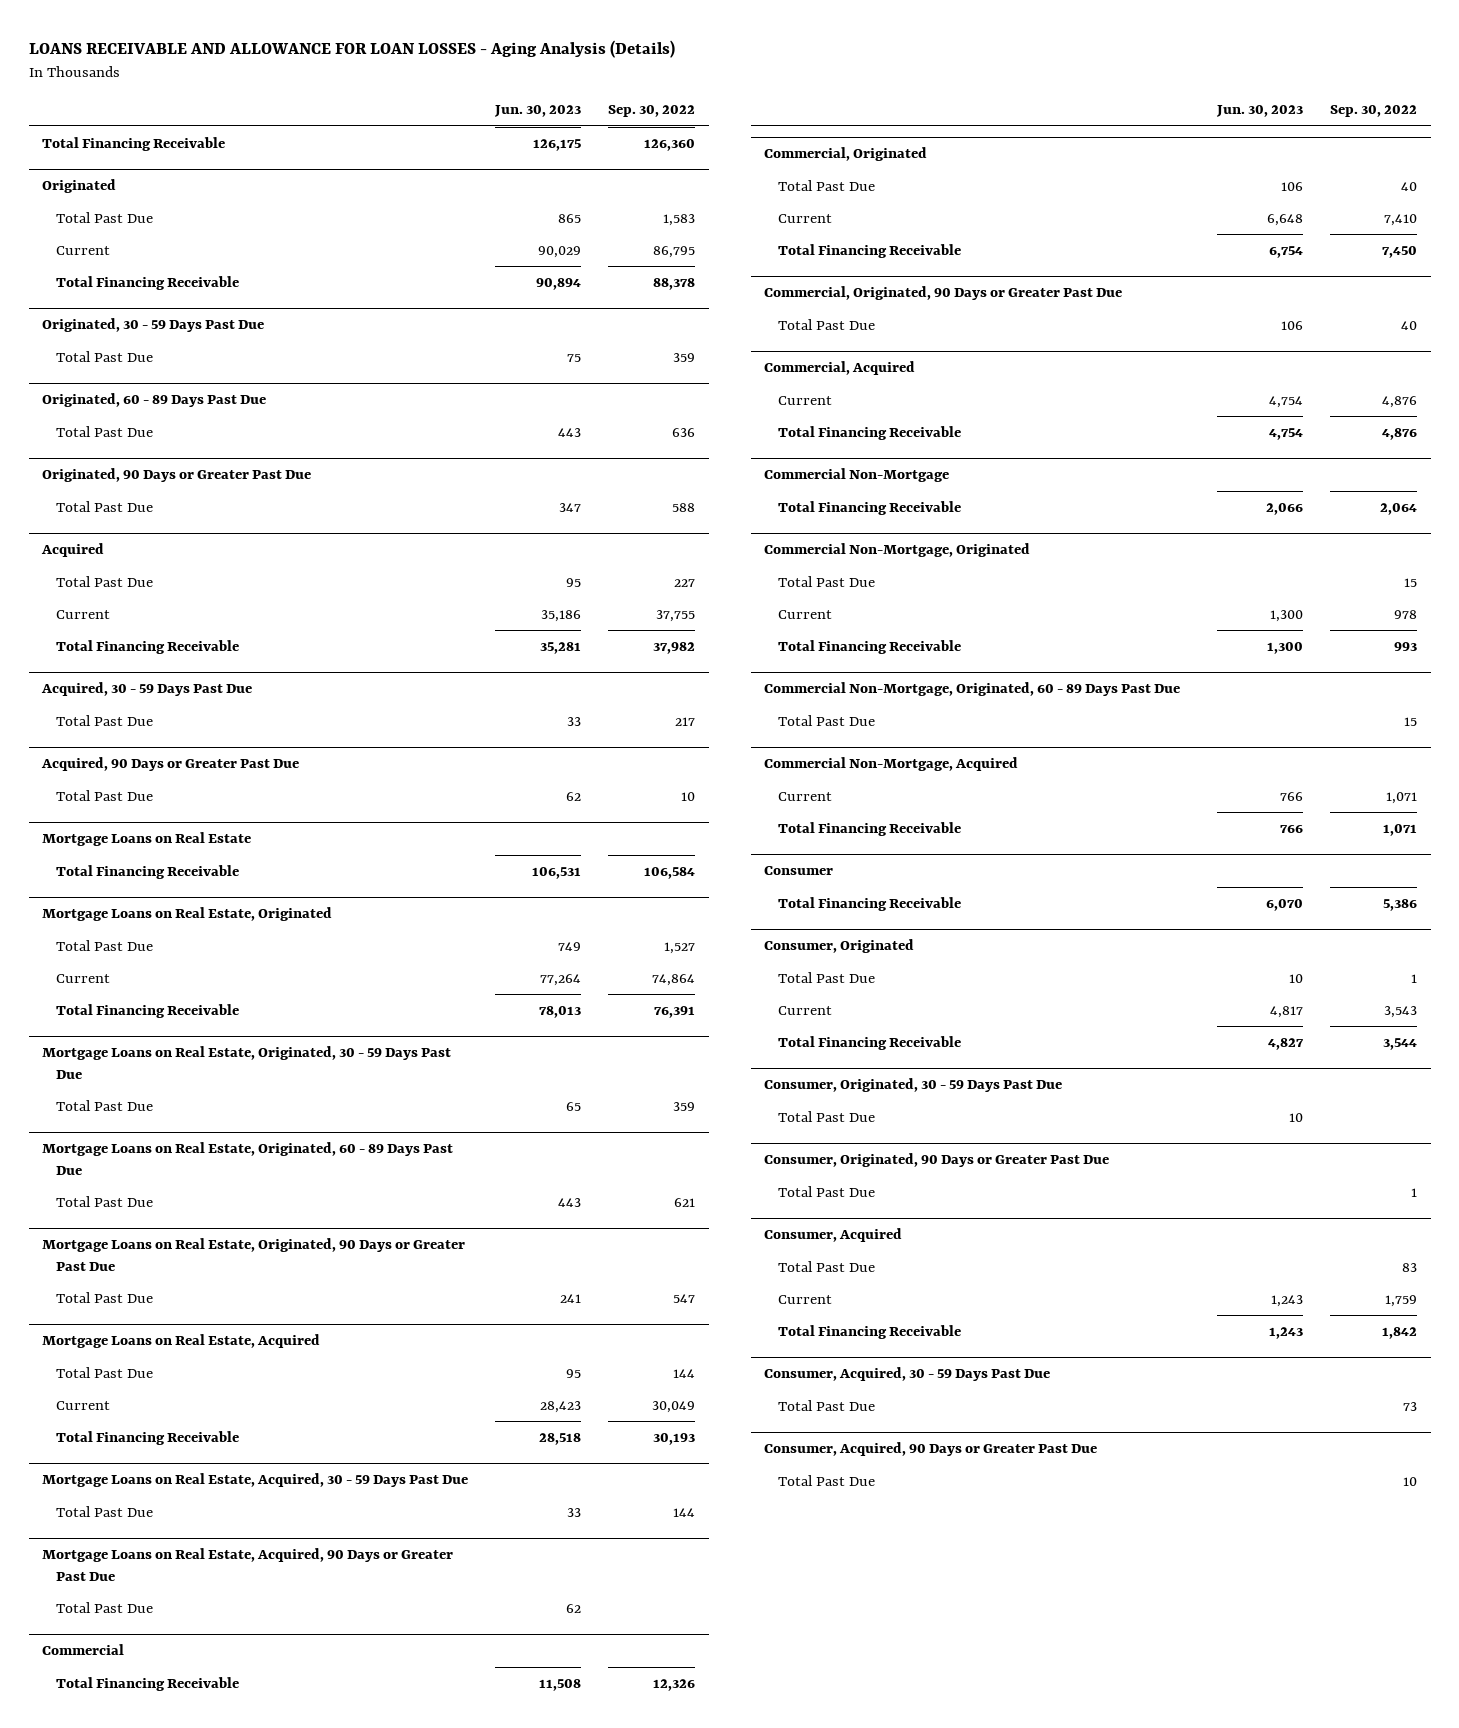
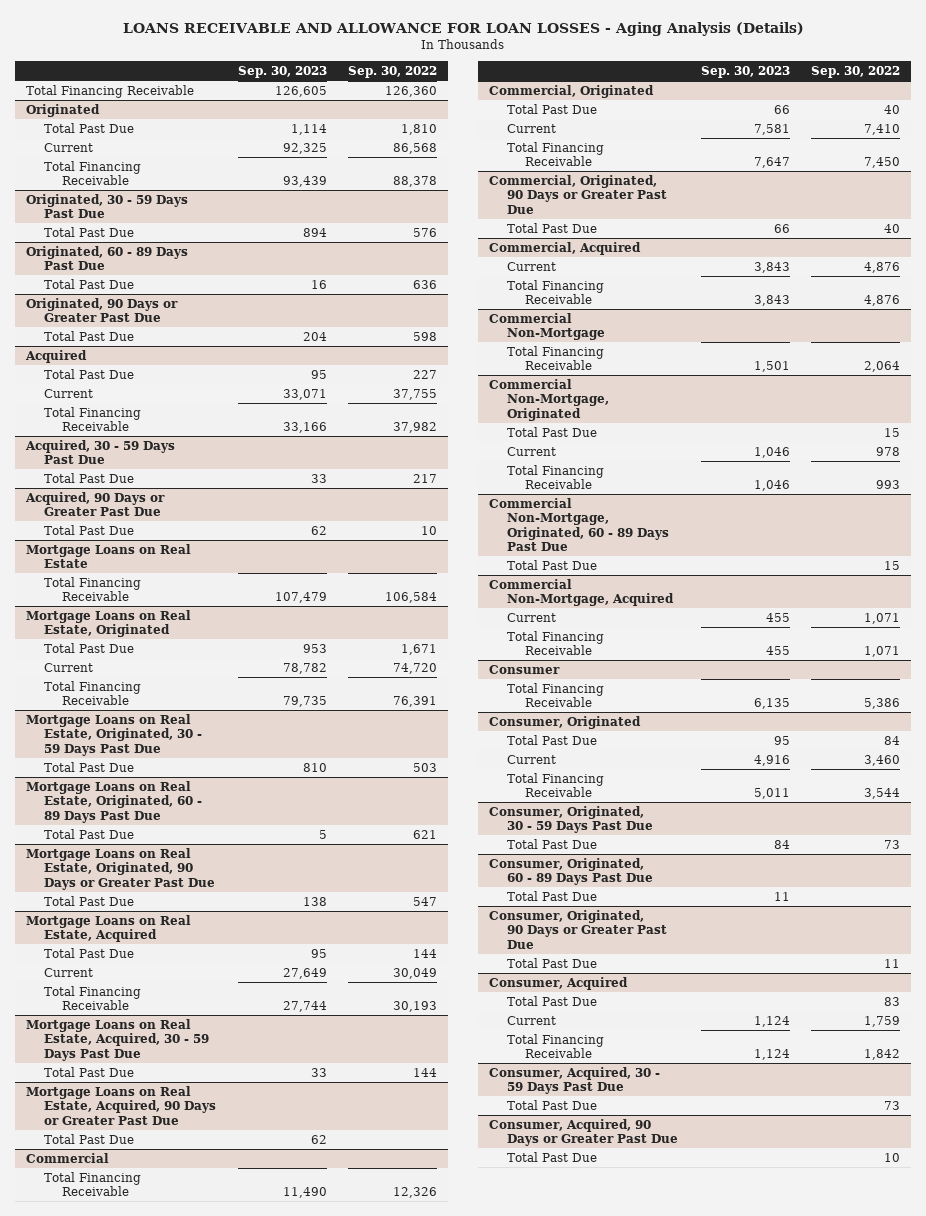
[494,105,582,118] Jun. 30, 2023 -> none
none -> [237,65,327,78] Sep. 30, 2023
[663,213,696,226] 1,583 -> [401,123,438,135] 1,810
[653,245,696,258] 86,795 -> [393,142,438,154] 86,568
[673,352,696,362] 359 -> [413,227,438,237] 576
[672,502,696,512] 588 -> [413,331,438,341] 598
[664,941,696,954] 1,527 -> [401,643,438,655] 1,671
[652,973,696,986] 74,864 -> [393,662,438,674] 74,720
[673,1101,696,1111] 359 -> [413,762,438,772] 503
[1411,973,1418,983] 1 -> [884,735,901,745] 84
[1384,1005,1418,1018] 3,543 -> [864,754,901,766] 3,460
none -> [507,838,598,849] Total Past Due
none -> [488,857,654,886] Consumer, Originated, 60 - 89 Days Past Due
[1411,1187,1418,1197] 1 -> [884,958,901,968] 11

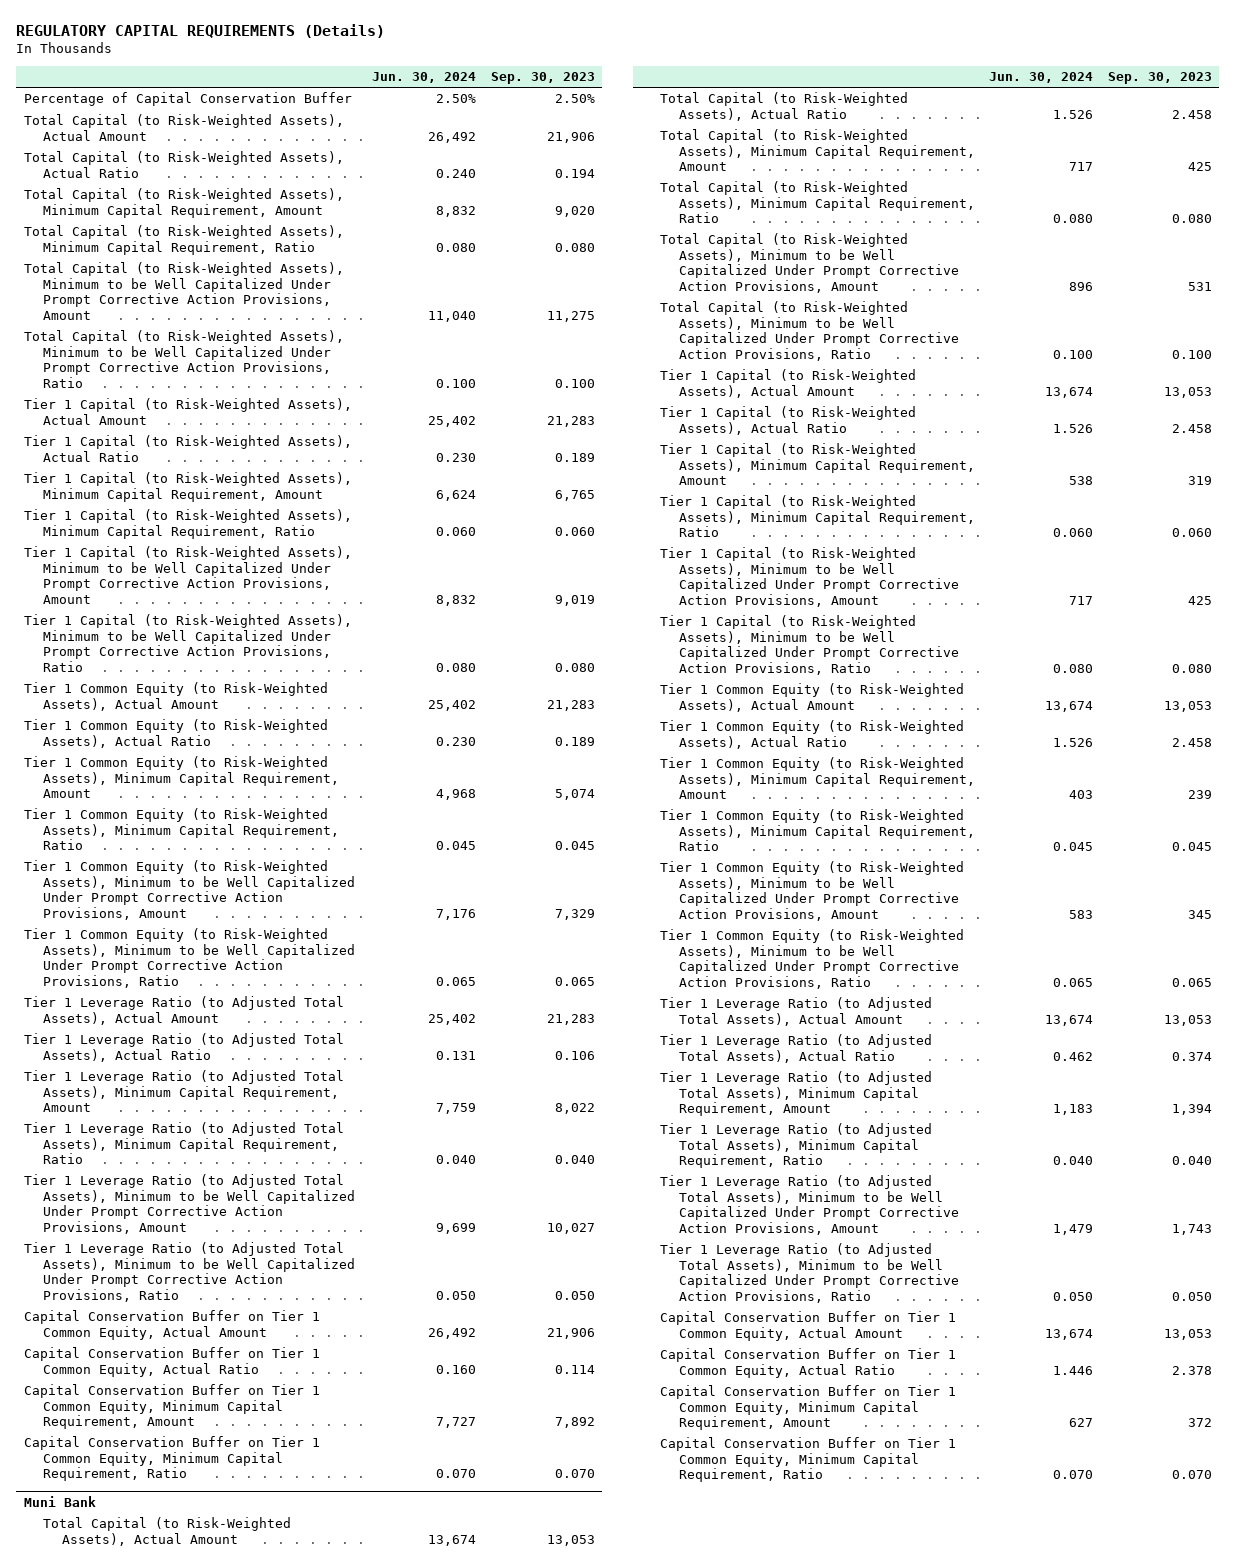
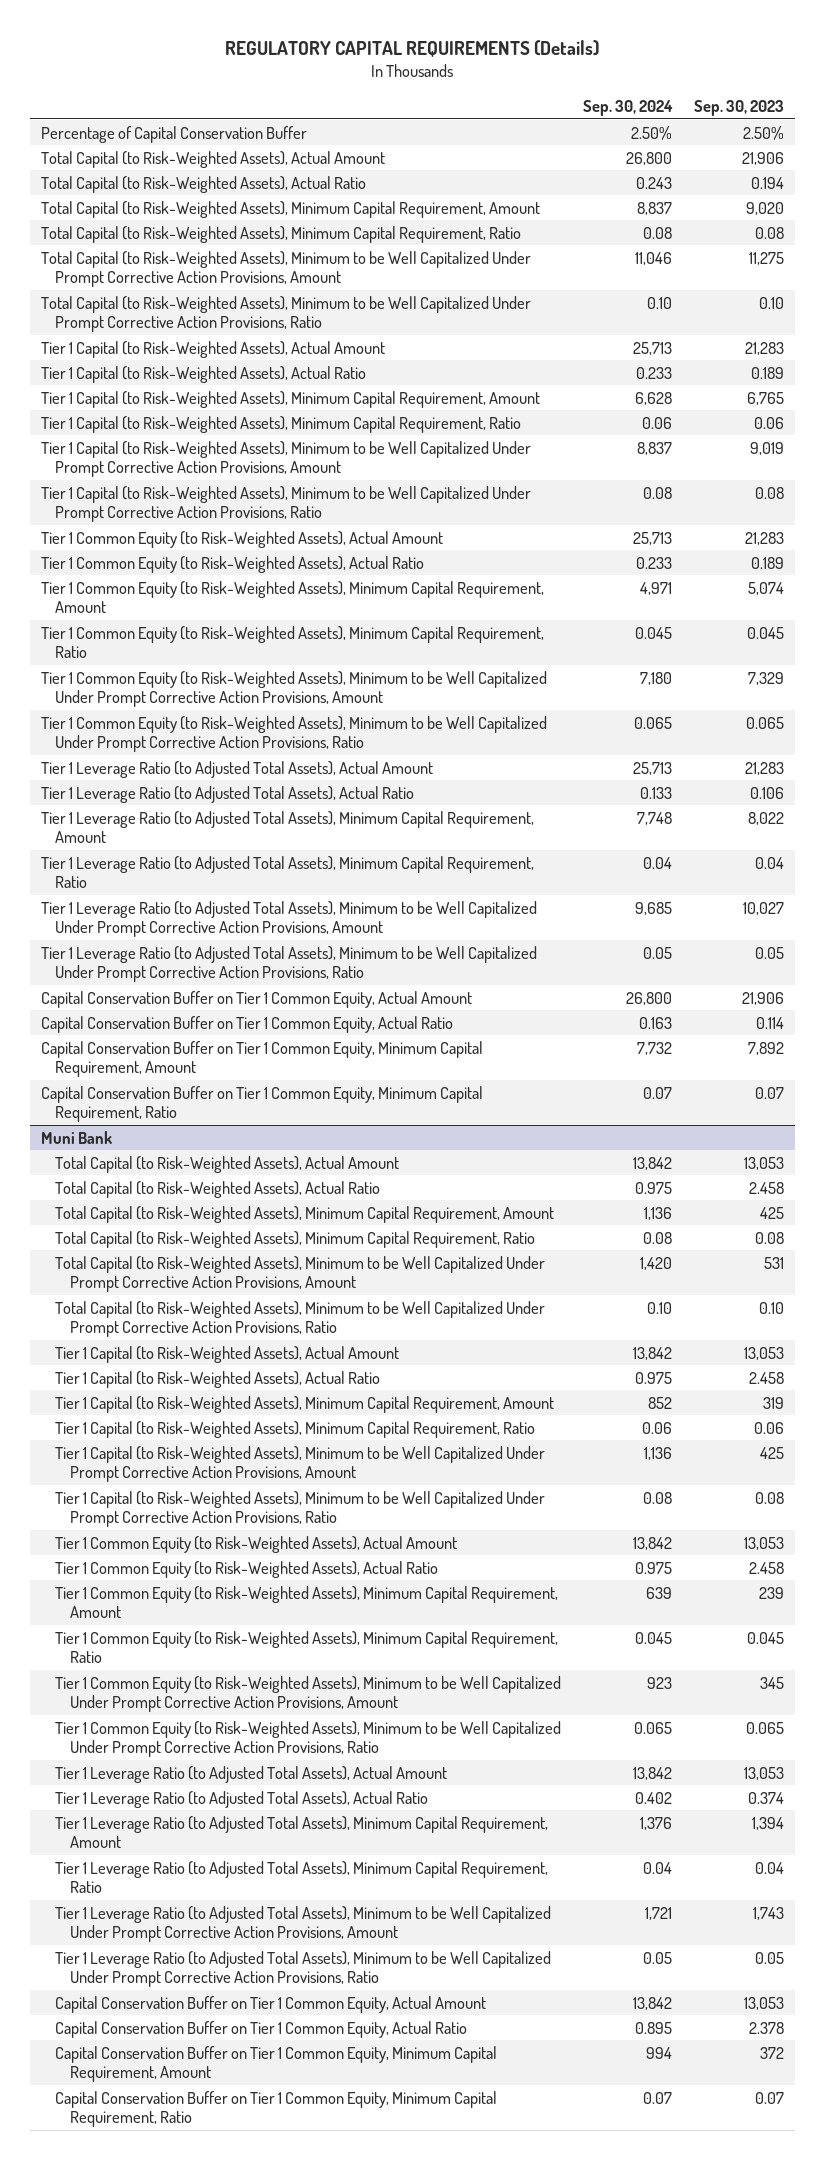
[372,71,477,83] Jun. 30, 2024 -> none
none -> [583,100,674,117] Sep. 30, 2024
[554,242,595,252] 0.080 -> [754,226,784,239] 0.08
[554,378,595,388] 0.100 -> [758,296,784,309] 0.10
[554,526,595,536] 0.060 -> [753,416,784,429] 0.06
[554,662,595,672] 0.080 -> [754,486,784,499] 0.08
[554,1155,595,1165] 0.040 -> [754,856,784,869] 0.04
[554,1290,595,1300] 0.050 -> [754,946,784,959] 0.05
[554,1469,595,1479] 0.070 -> [754,1086,784,1099] 0.07
[1171,214,1212,224] 0.080 -> [754,1231,784,1244] 0.08
[1171,349,1212,359] 0.100 -> [758,1301,784,1314] 0.10
[1171,528,1212,538] 0.060 -> [753,1421,784,1434] 0.06
[1171,663,1212,673] 0.080 -> [754,1491,784,1504] 0.08
[1171,1156,1212,1166] 0.040 -> [754,1861,784,1874] 0.04
[1171,1291,1212,1301] 0.050 -> [754,1951,784,1964] 0.05
[1171,1470,1212,1480] 0.070 -> [754,2091,784,2104] 0.07

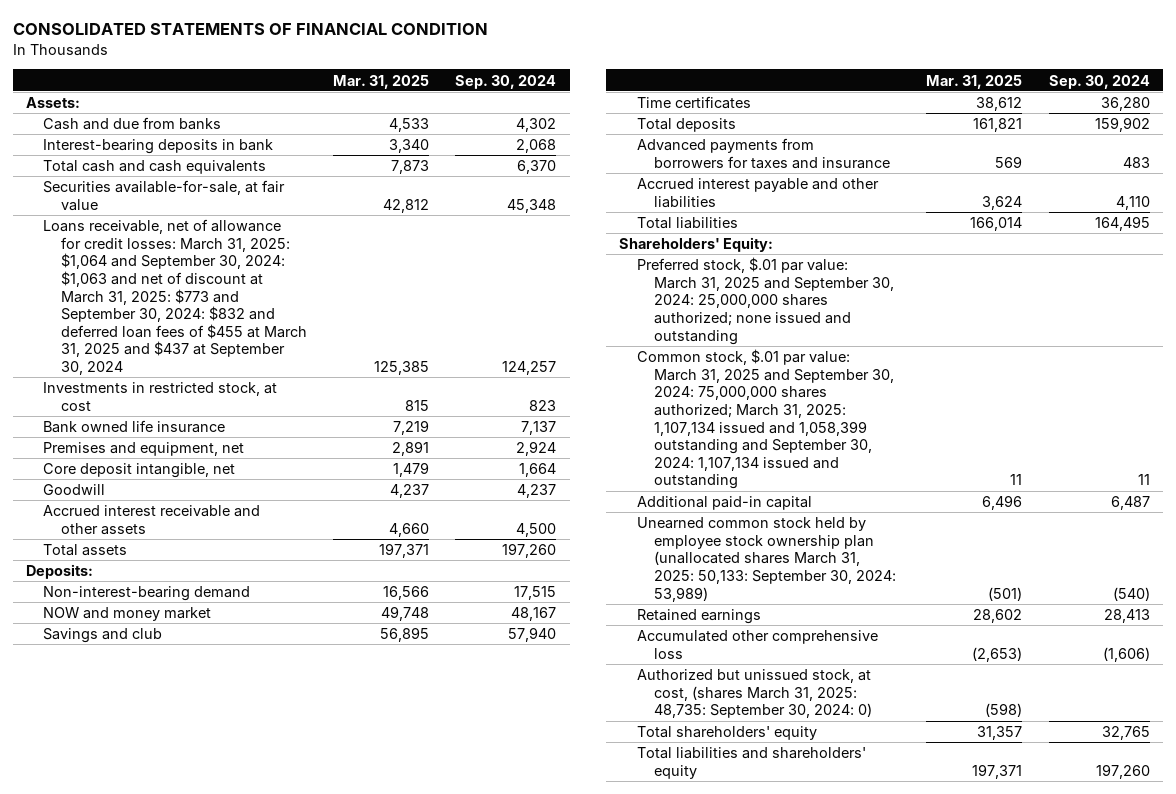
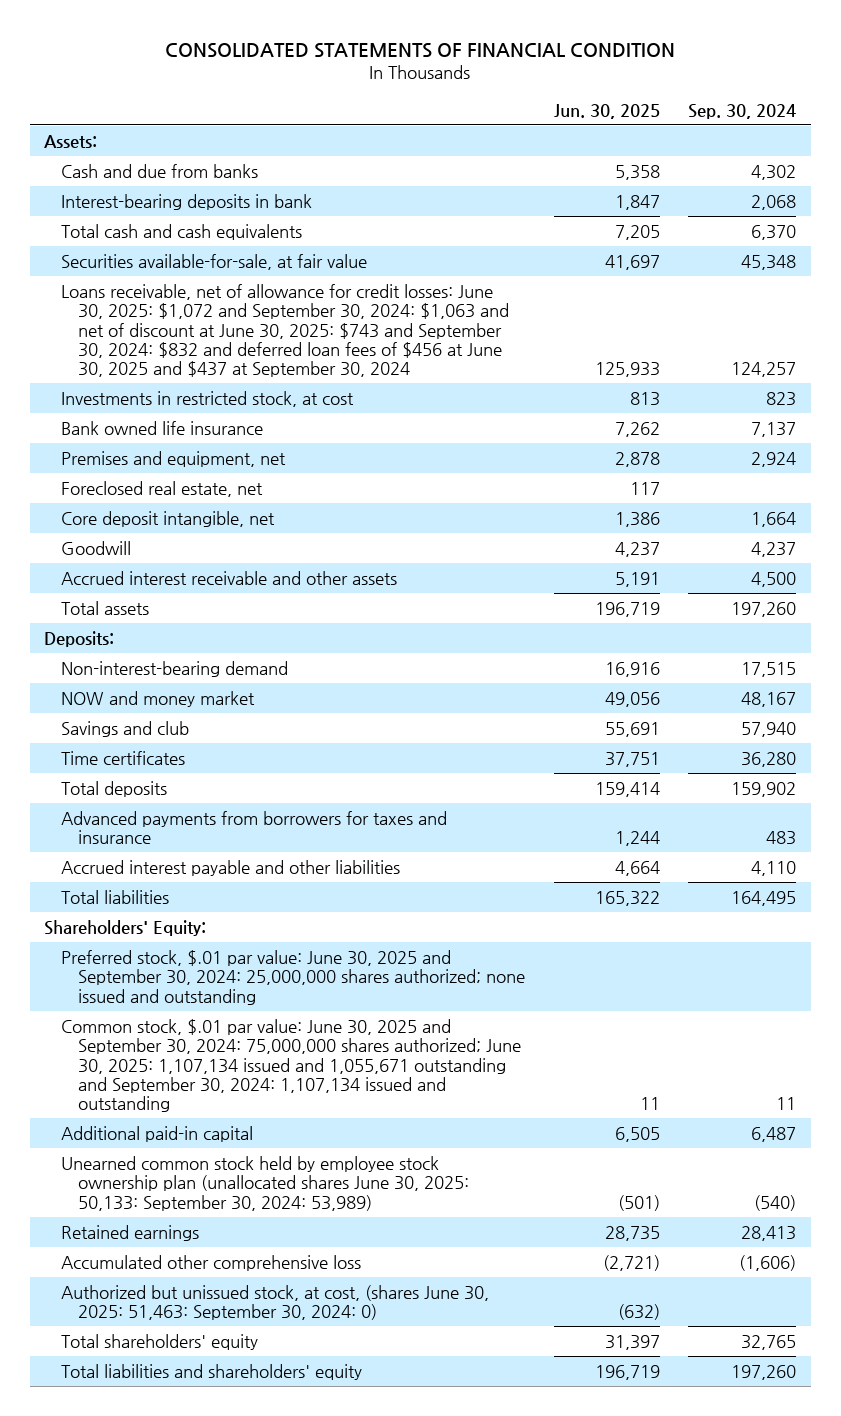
[333,74,430,89] Mar. 31, 2025 -> none
none -> [553,103,660,119] Jun. 30, 2025
[43,219,307,376] Loans receivable, net of allowance for credit losses: March 31, 2025: $1,064 and September 30, 2024: $1,063 and net of discount at March 31, 2025: $773 and September 30, 2024: $832 and deferred loan fees of $455 at March 31, 2025 and $437 at September 30, 2024 -> [61,283,509,378] Loans receivable, net of allowance for credit losses: June 30, 2025: $1,072 and September 30, 2024: $1,063 and net of discount at June 30, 2025: $743 and September 30, 2024: $832 and deferred loan fees of $456 at June 30, 2025 and $437 at September 30, 2024
none -> [61,480,264,497] Foreclosed real estate, net
[636,257,895,345] Preferred stock, $.01 par value: March 31, 2025 and September 30, 2024: 25,000,000 shares authorized; none issued and outstanding -> [61,949,525,1005] Preferred stock, $.01 par value: June 30, 2025 and September 30, 2024: 25,000,000 shares authorized; none issued and outstanding
[636,349,895,490] Common stock, $.01 par value: March 31, 2025 and September 30, 2024: 75,000,000 shares authorized; March 31, 2025: 1,107,134 issued and 1,058,399 outstanding and September 30, 2024: 1,107,134 issued and outstanding -> [61,1018,521,1113] Common stock, $.01 par value: June 30, 2025 and September 30, 2024: 75,000,000 shares authorized; June 30, 2025: 1,107,134 issued and 1,055,671 outstanding and September 30, 2024: 1,107,134 issued and outstanding
[636,517,897,602] Unearned common stock held by employee stock ownership plan (unallocated shares March 31, 2025: 50,133: September 30, 2024: 53,989) -> [61,1155,469,1211] Unearned common stock held by employee stock ownership plan (unallocated shares June 30, 2025: 50,133: September 30, 2024: 53,989)
[636,669,873,719] Authorized but unissued stock, at cost, (shares March 31, 2025: 48,735: September 30, 2024: 0) -> [61,1284,490,1321] Authorized but unissued stock, at cost, (shares June 30, 2025: 51,463: September 30, 2024: 0)

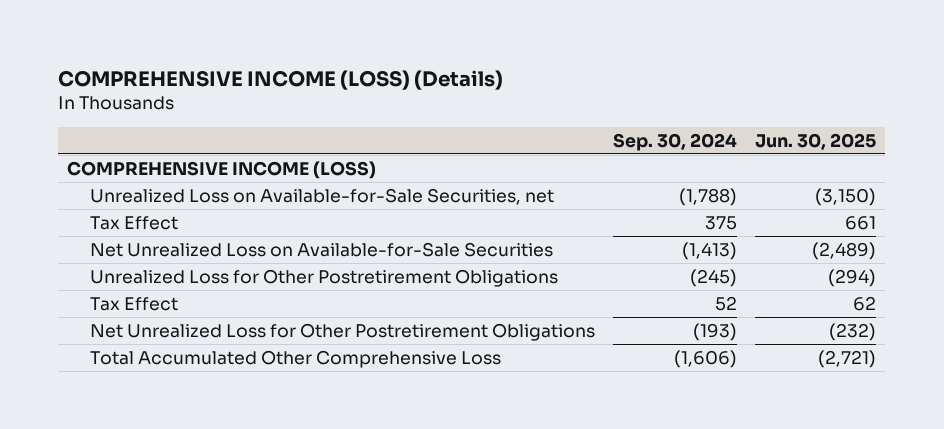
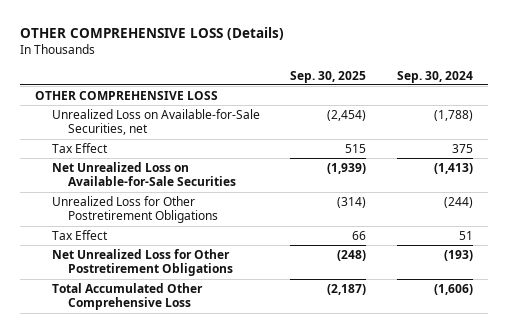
[58,69,504,90] COMPREHENSIVE INCOME (LOSS) (Details) -> [19,27,284,41] OTHER COMPREHENSIVE LOSS (Details)
[755,132,877,150] Jun. 30, 2025 -> none
none -> [290,70,367,83] Sep. 30, 2025
[67,161,377,180] COMPREHENSIVE INCOME (LOSS) -> [35,90,219,100] OTHER COMPREHENSIVE LOSS
[690,269,738,288] (245) -> [444,196,474,208] (244)
[715,296,738,312] 52 -> [459,230,474,240] 51

